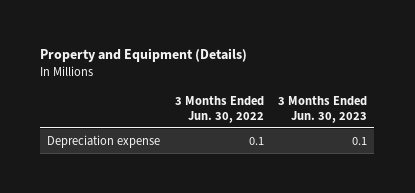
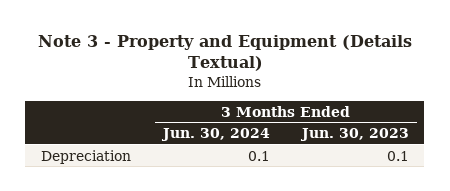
[40,48,248,63] Property and Equipment (Details) -> [37,34,412,72] Note 3 - Property and Equipment (Details Textual)
[174,95,264,123] 3 Months Ended Jun. 30, 2022 -> none
none -> [160,128,270,142] Jun. 30, 2024
[47,134,161,148] Depreciation expense -> [41,149,132,164] Depreciation

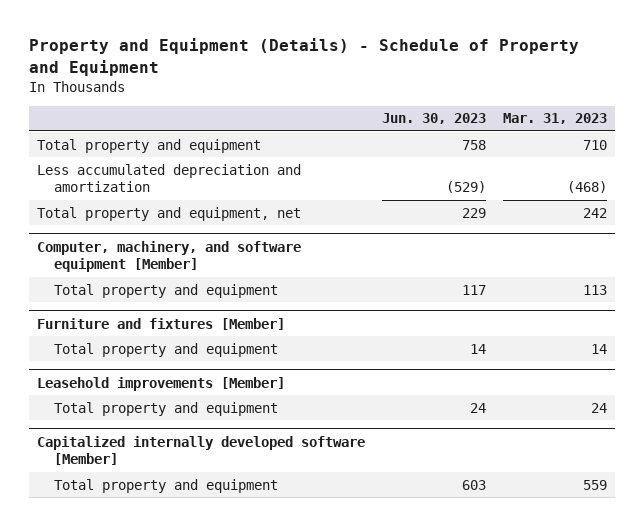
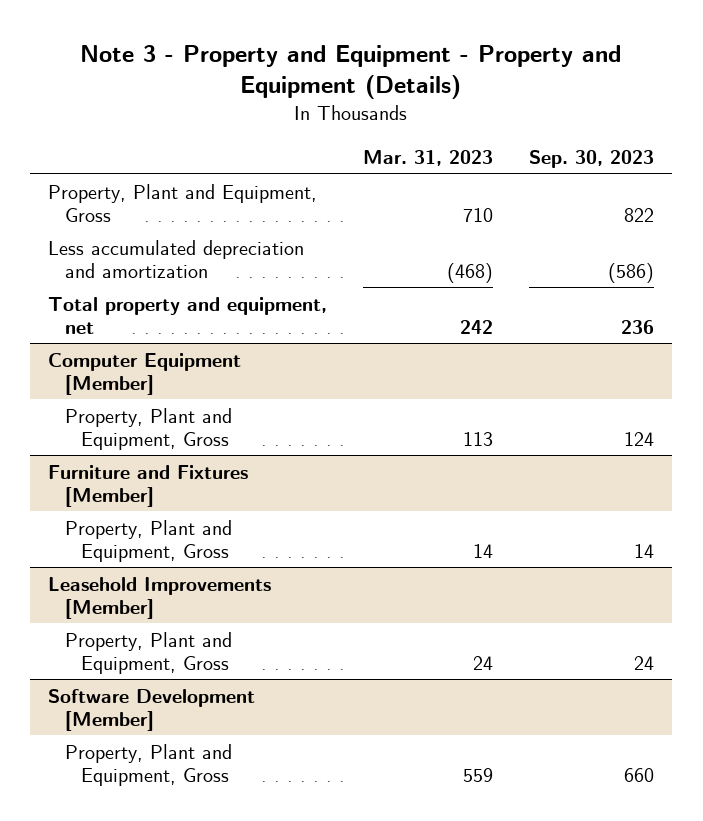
[29,37,580,76] Property and Equipment (Details) - Schedule of Property and Equipment -> [80,44,622,100] Note 3 - Property and Equipment - Property and Equipment (Details)
[382,113,487,125] Jun. 30, 2023 -> none
none -> [529,150,655,169] Sep. 30, 2023
[37,138,262,153] Total property and equipment -> [48,183,318,223] Property, Plant and Equipment, Gross
[37,240,302,273] Computer, machinery, and software equipment [Member] -> [48,352,242,396] Computer Equipment [Member]
[53,283,278,298] Total property and equipment -> [64,407,232,451] Property, Plant and Equipment, Gross
[37,317,286,330] Furniture and fixtures [Member] -> [48,464,249,508] Furniture and Fixtures [Member]
[53,342,278,357] Total property and equipment -> [64,519,232,563] Property, Plant and Equipment, Gross
[37,376,286,391] Leasehold improvements [Member] -> [48,576,272,620] Leasehold Improvements [Member]
[53,401,278,416] Total property and equipment -> [64,631,232,675] Property, Plant and Equipment, Gross
[37,435,366,466] Capitalized internally developed software [Member] -> [48,688,256,732] Software Development [Member]
[53,478,278,493] Total property and equipment -> [64,743,232,787] Property, Plant and Equipment, Gross

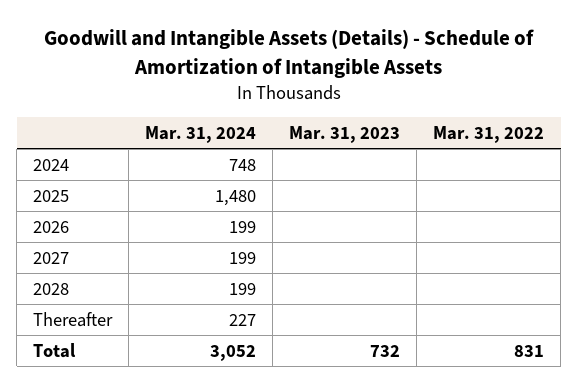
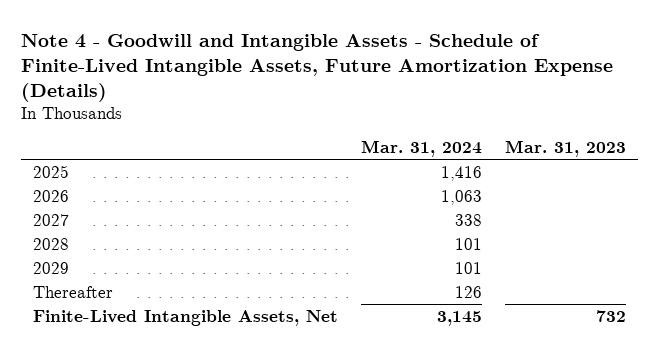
[43,29,534,78] Goodwill and Intangible Assets (Details) - Schedule of Amortization of Intangible Assets -> [21,33,614,103] Note 4 - Goodwill and Intangible Assets - Schedule of Finite-Lived Intangible Assets, Future Amortization Expense (Details)
[433,125,545,143] Mar. 31, 2022 -> none
[33,158,70,171] 2024 -> none
[33,342,77,358] Total -> none
[215,189,257,206] 1,480 -> [441,165,483,181] 1,416
[229,220,257,233] 199 -> [441,189,483,205] 1,063
[229,251,257,264] 199 -> [455,213,483,226] 338
[229,282,257,295] 199 -> [455,237,483,250] 101
none -> [33,261,70,274] 2029
[229,313,257,326] 227 -> [455,285,483,298] 126
none -> [33,309,339,326] Finite-Lived Intangible Assets, Net

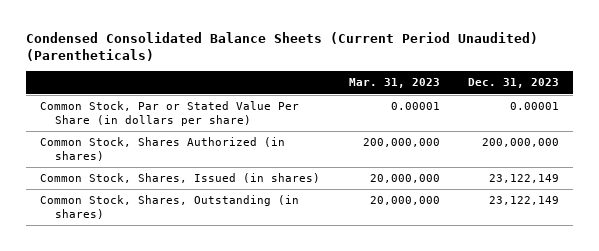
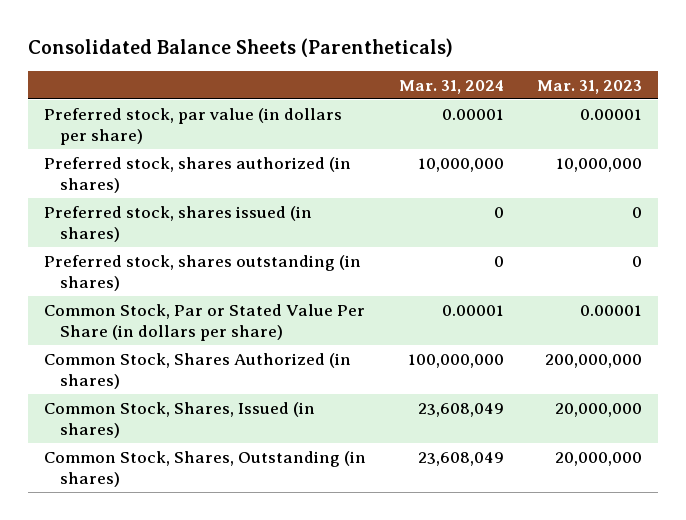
[26,32,539,62] Condensed Consolidated Balance Sheets (Current Period Unaudited) (Parentheticals) -> [28,38,454,58] Consolidated Balance Sheets (Parentheticals)
[468,78,560,89] Dec. 31, 2023 -> none
none -> [399,79,505,94] Mar. 31, 2024
none -> [44,107,343,146] Preferred stock, par value (in dollars per share)
none -> [44,156,352,194] Preferred stock, shares authorized (in shares)
none -> [44,205,313,243] Preferred stock, shares issued (in shares)
none -> [44,254,362,292] Preferred stock, shares outstanding (in shares)

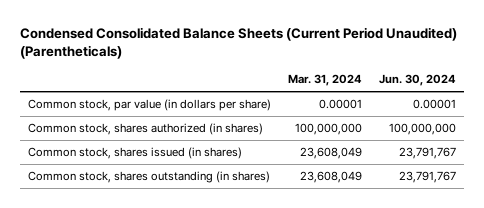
[28,38,454,58] Consolidated Balance Sheets (Parentheticals) -> [19,26,457,59] Condensed Consolidated Balance Sheets (Current Period Unaudited) (Parentheticals)
[537,79,643,94] Mar. 31, 2023 -> none
none -> [378,74,456,87] Jun. 30, 2024
[44,107,343,146] Preferred stock, par value (in dollars per share) -> none
[44,156,352,194] Preferred stock, shares authorized (in shares) -> none
[44,205,313,243] Preferred stock, shares issued (in shares) -> none
[44,254,362,292] Preferred stock, shares outstanding (in shares) -> none
[44,303,366,342] Common Stock, Par or Stated Value Per Share (in dollars per share) -> [28,99,272,112] Common stock, par value (in dollars per share)
[44,352,352,390] Common Stock, Shares Authorized (in shares) -> [28,123,264,136] Common stock, shares authorized (in shares)
[44,401,316,439] Common Stock, Shares, Issued (in shares) -> [28,147,243,160] Common stock, shares issued (in shares)
[44,450,367,488] Common Stock, Shares, Outstanding (in shares) -> [28,171,271,184] Common stock, shares outstanding (in shares)

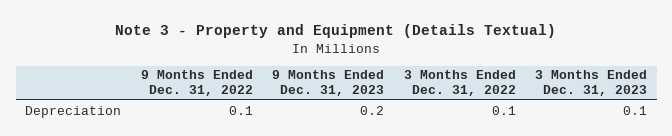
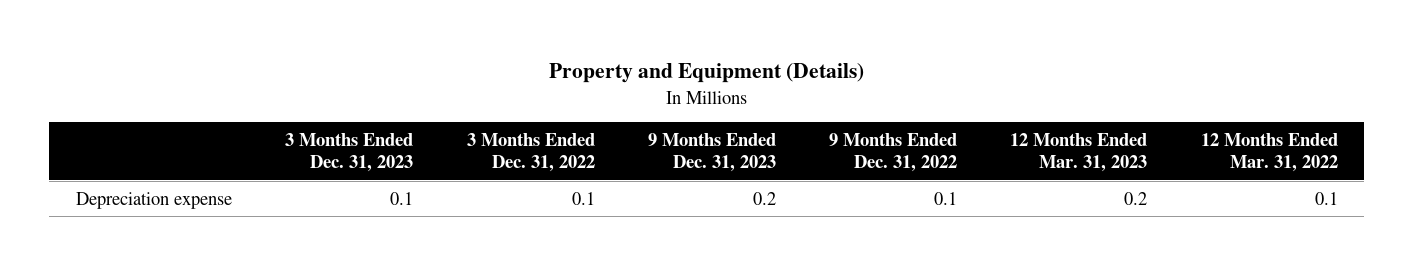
[115,24,557,39] Note 3 - Property and Equipment (Details Textual) -> [548,63,864,84] Property and Equipment (Details)
none -> [1010,132,1148,173] 12 Months Ended Mar. 31, 2023
none -> [1200,132,1338,173] 12 Months Ended Mar. 31, 2022
[25,105,122,118] Depreciation -> [76,191,233,209] Depreciation expense

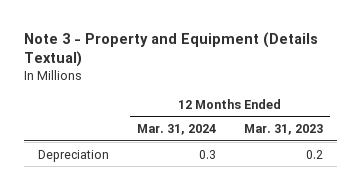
[548,63,864,84] Property and Equipment (Details) -> [24,31,319,68] Note 3 - Property and Equipment (Details Textual)
[285,132,414,173] 3 Months Ended Dec. 31, 2023 -> none
[466,132,595,173] 3 Months Ended Dec. 31, 2022 -> none
[647,132,776,173] 9 Months Ended Dec. 31, 2023 -> none
[829,132,958,173] 9 Months Ended Dec. 31, 2022 -> none
[1200,132,1338,173] 12 Months Ended Mar. 31, 2022 -> none
none -> [137,124,217,136] Mar. 31, 2024
[76,191,233,209] Depreciation expense -> [38,149,110,162] Depreciation

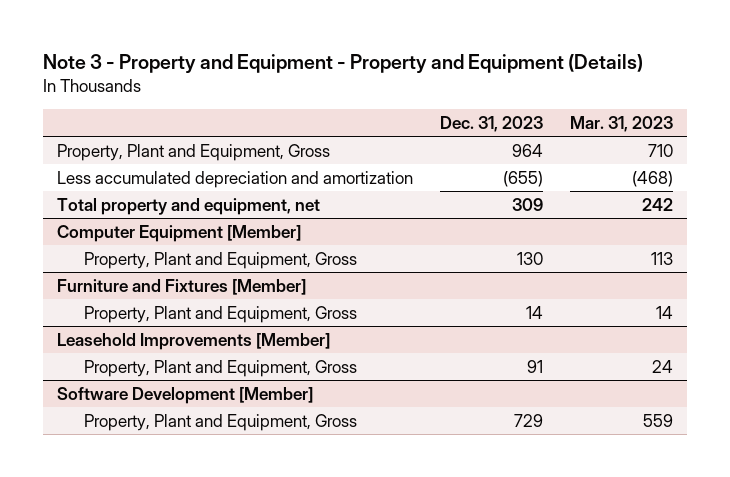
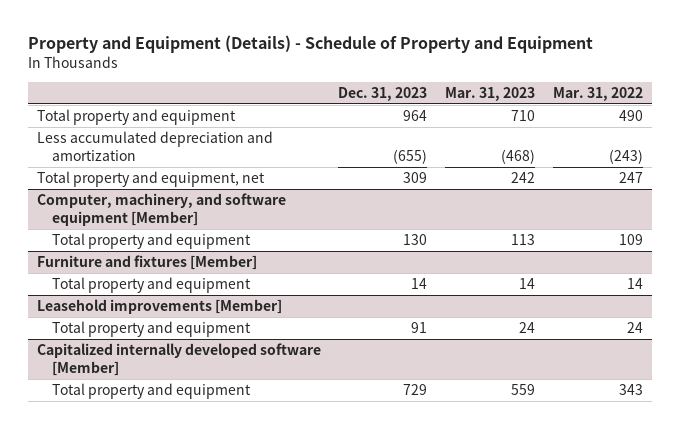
[43,54,644,74] Note 3 - Property and Equipment - Property and Equipment (Details) -> [27,35,593,54] Property and Equipment (Details) - Schedule of Property and Equipment
none -> [553,87,644,102] Mar. 31, 2022
[56,143,330,161] Property, Plant and Equipment, Gross -> [36,109,236,126] Total property and equipment
[56,224,301,242] Computer Equipment [Member] -> [36,193,286,226] Computer, machinery, and software equipment [Member]
[83,251,357,269] Property, Plant and Equipment, Gross -> [51,233,251,250] Total property and equipment
[56,278,306,295] Furniture and Fixtures [Member] -> [36,255,257,271] Furniture and fixtures [Member]
[83,305,357,323] Property, Plant and Equipment, Gross -> [51,277,251,294] Total property and equipment
[56,332,330,350] Leasehold Improvements [Member] -> [36,299,282,315] Leasehold improvements [Member]
[83,359,357,377] Property, Plant and Equipment, Gross -> [51,321,251,338] Total property and equipment
[56,386,313,404] Software Development [Member] -> [36,343,321,376] Capitalized internally developed software [Member]
[83,413,357,431] Property, Plant and Equipment, Gross -> [51,383,251,400] Total property and equipment

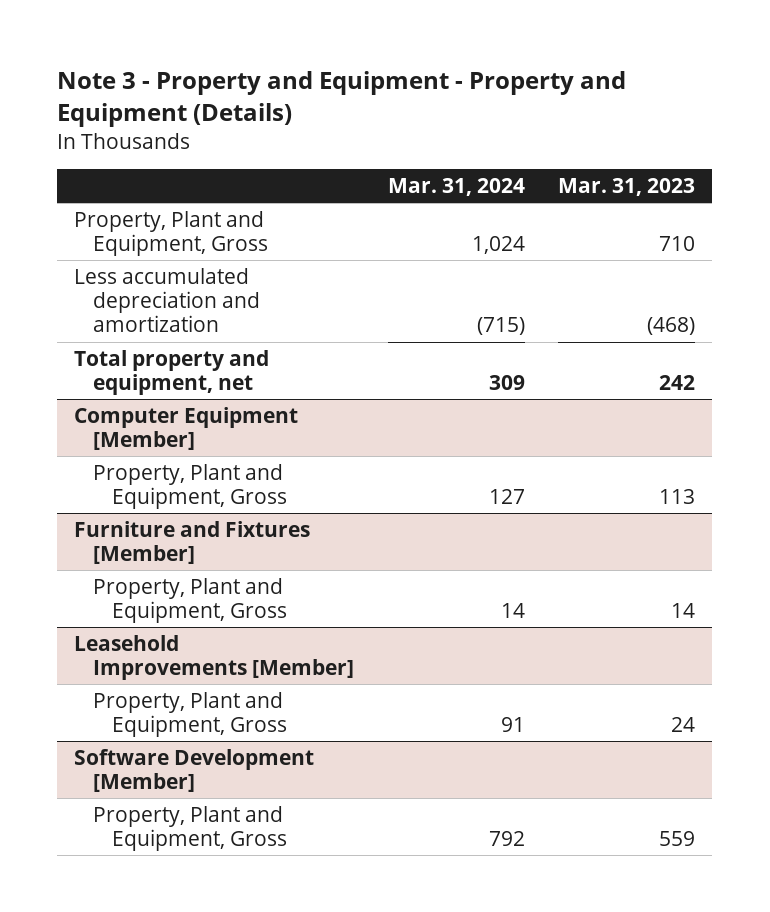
[27,35,593,54] Property and Equipment (Details) - Schedule of Property and Equipment -> [57,71,627,127] Note 3 - Property and Equipment - Property and Equipment (Details)
[338,87,428,102] Dec. 31, 2023 -> none
[553,87,644,102] Mar. 31, 2022 -> none
none -> [387,178,525,197] Mar. 31, 2024
[36,109,236,126] Total property and equipment -> [74,210,268,257] Property, Plant and Equipment, Gross
[36,193,286,226] Computer, machinery, and software equipment [Member] -> [74,406,299,451] Computer Equipment [Member]
[51,233,251,250] Total property and equipment -> [92,463,287,510] Property, Plant and Equipment, Gross
[36,255,257,271] Furniture and fixtures [Member] -> [74,520,311,565] Furniture and Fixtures [Member]
[51,277,251,294] Total property and equipment -> [92,577,287,624] Property, Plant and Equipment, Gross
[36,299,282,315] Leasehold improvements [Member] -> [74,634,354,681] Leasehold Improvements [Member]
[51,321,251,338] Total property and equipment -> [92,691,287,738] Property, Plant and Equipment, Gross
[36,343,321,376] Capitalized internally developed software [Member] -> [74,748,315,793] Software Development [Member]
[51,383,251,400] Total property and equipment -> [92,805,287,852] Property, Plant and Equipment, Gross

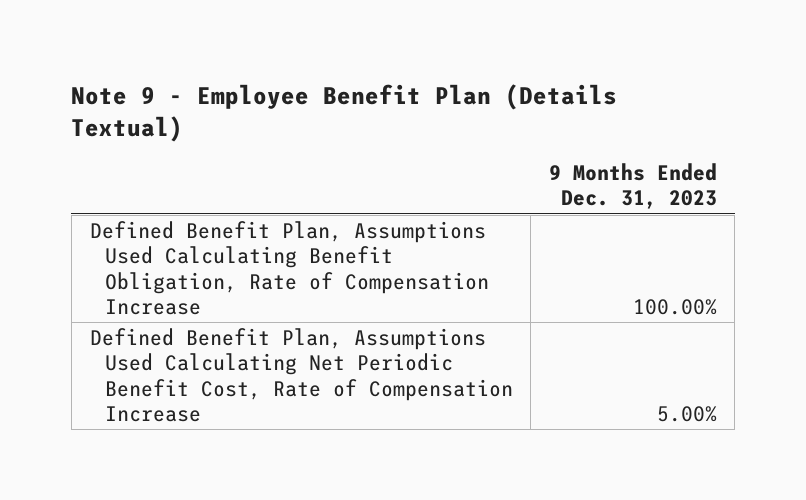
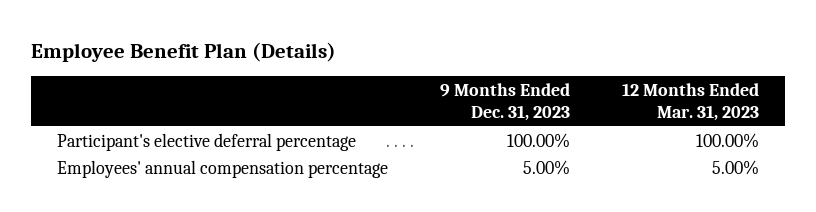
[71,83,618,143] Note 9 - Employee Benefit Plan (Details Textual) -> [31,42,337,63] Employee Benefit Plan (Details)
none -> [622,82,760,122] 12 Months Ended Mar. 31, 2023
[89,221,489,315] Defined Benefit Plan, Assumptions Used Calculating Benefit Obligation, Rate of Compensation Increase -> [57,132,357,151] Participant's elective deferral percentage
[89,328,513,422] Defined Benefit Plan, Assumptions Used Calculating Net Periodic Benefit Cost, Rate of Compensation Increase -> [57,159,389,178] Employees' annual compensation percentage

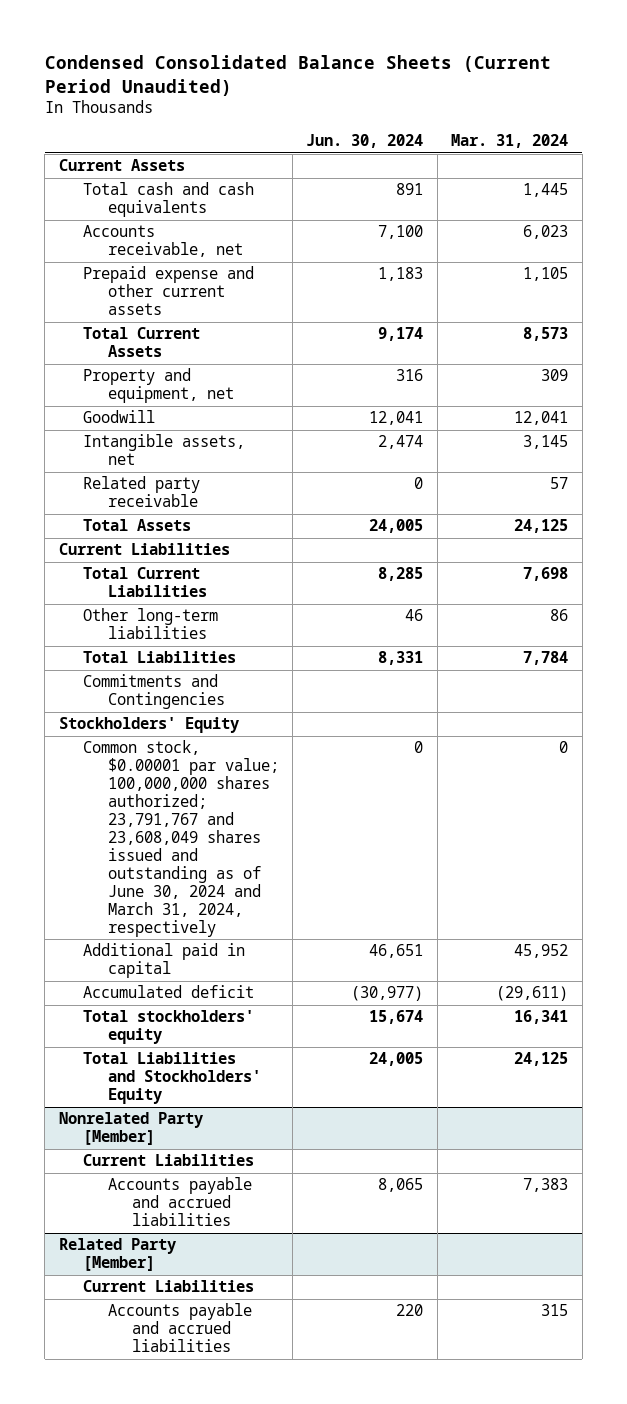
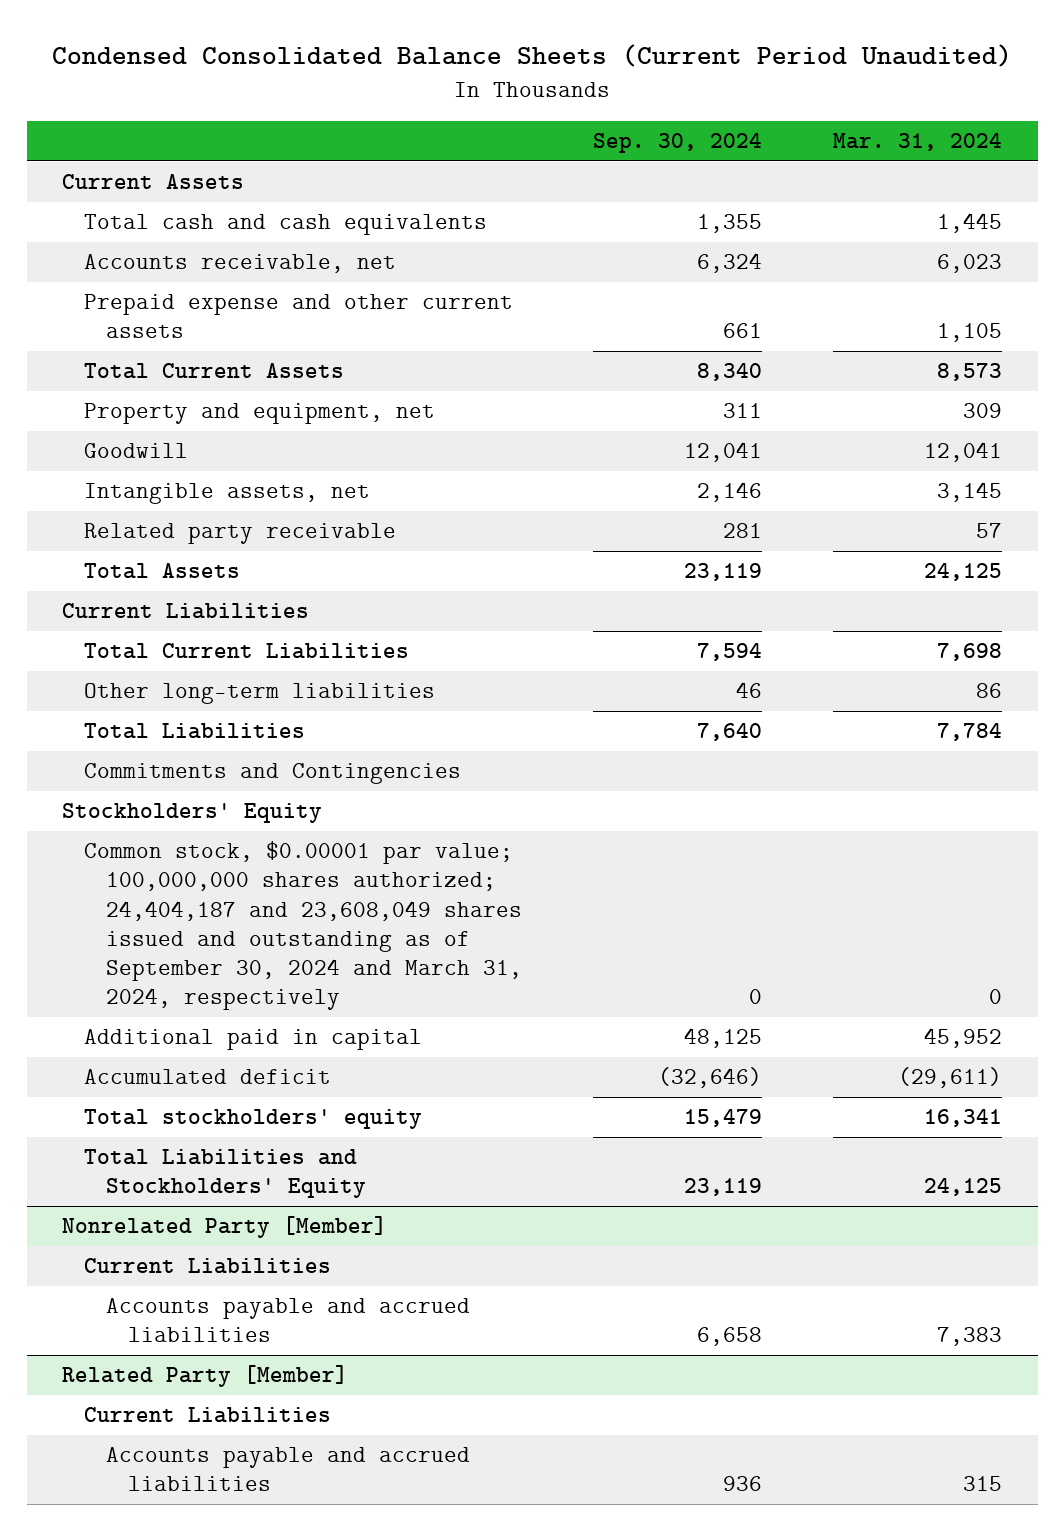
[306,134,424,149] Jun. 30, 2024 -> none
none -> [593,133,763,154] Sep. 30, 2024
[83,740,279,937] Common stock, $0.00001 par value; 100,000,000 shares authorized; 23,791,767 and 23,608,049 shares issued and outstanding as of June 30, 2024 and March 31, 2024, respectively -> [84,841,522,1011] Common stock, $0.00001 par value; 100,000,000 shares authorized; 24,404,187 and 23,608,049 shares issued and outstanding as of September 30, 2024 and March 31, 2024, respectively

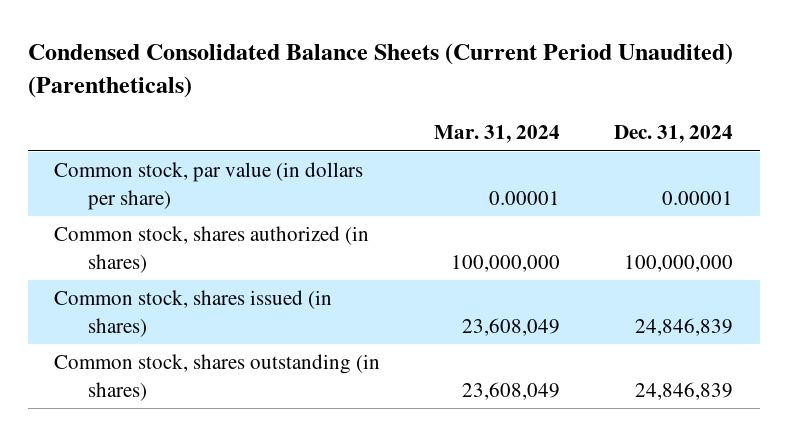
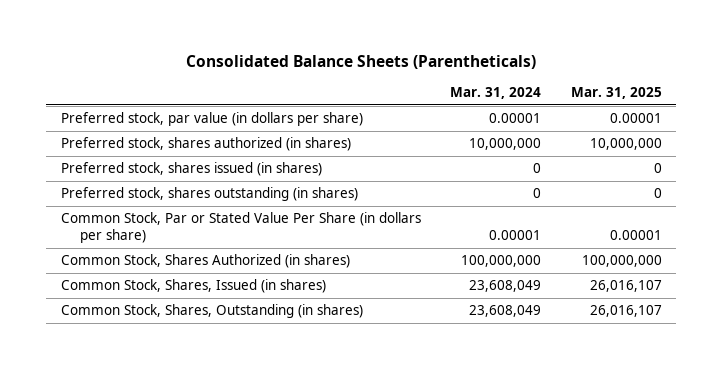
[27,43,733,98] Condensed Consolidated Balance Sheets (Current Period Unaudited) (Parentheticals) -> [186,54,537,69] Consolidated Balance Sheets (Parentheticals)
[614,125,734,144] Dec. 31, 2024 -> none
none -> [570,87,662,100] Mar. 31, 2025
none -> [60,112,363,127] Preferred stock, par value (in dollars per share)
none -> [60,137,351,152] Preferred stock, shares authorized (in shares)
none -> [60,162,322,177] Preferred stock, shares issued (in shares)
none -> [60,187,358,202] Preferred stock, shares outstanding (in shares)
[54,162,364,210] Common stock, par value (in dollars per share) -> [60,212,421,244] Common Stock, Par or Stated Value Per Share (in dollars per share)
[54,226,370,273] Common stock, shares authorized (in shares) -> [60,254,350,269] Common Stock, Shares Authorized (in shares)
[54,290,333,337] Common stock, shares issued (in shares) -> [60,279,326,294] Common Stock, Shares, Issued (in shares)
[54,354,381,401] Common stock, shares outstanding (in shares) -> [60,304,363,319] Common Stock, Shares, Outstanding (in shares)

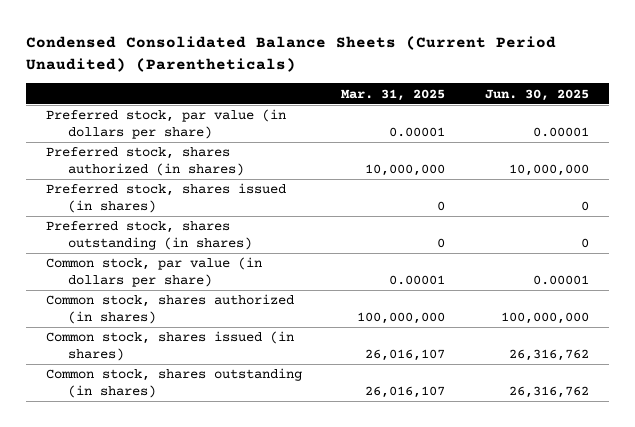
[186,54,537,69] Consolidated Balance Sheets (Parentheticals) -> [25,36,556,73] Condensed Consolidated Balance Sheets (Current Period Unaudited) (Parentheticals)
[450,87,542,100] Mar. 31, 2024 -> none
none -> [485,88,590,101] Jun. 30, 2025
[60,212,421,244] Common Stock, Par or Stated Value Per Share (in dollars per share) -> [45,257,262,288] Common stock, par value (in dollars per share)
[60,254,350,269] Common Stock, Shares Authorized (in shares) -> [45,294,294,325] Common stock, shares authorized (in shares)
[60,279,326,294] Common Stock, Shares, Issued (in shares) -> [45,331,294,362] Common stock, shares issued (in shares)
[60,304,363,319] Common Stock, Shares, Outstanding (in shares) -> [45,368,302,399] Common stock, shares outstanding (in shares)

